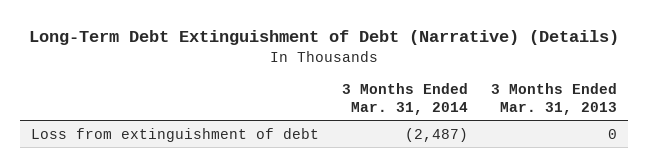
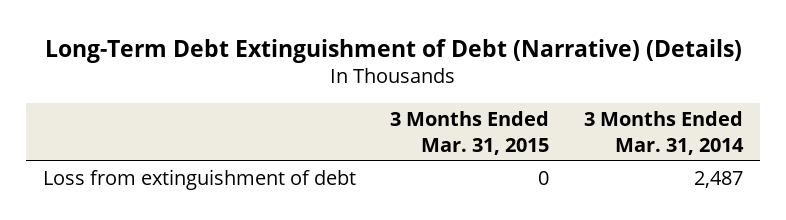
[490,83,617,116] 3 Months Ended Mar. 31, 2013 -> none
none -> [390,111,550,155] 3 Months Ended Mar. 31, 2015
[404,127,468,142] (2,487) -> [693,170,743,188] 2,487

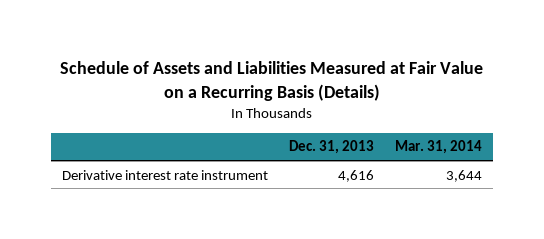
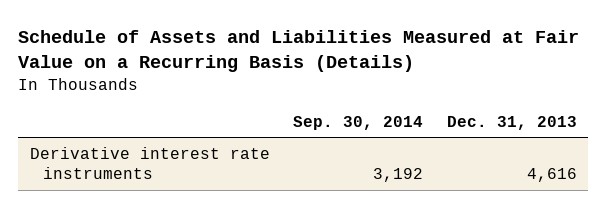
[395,140,483,155] Mar. 31, 2014 -> none
none -> [293,115,424,130] Sep. 30, 2014
[61,169,268,180] Derivative interest rate instrument -> [29,146,270,180] Derivative interest rate instruments

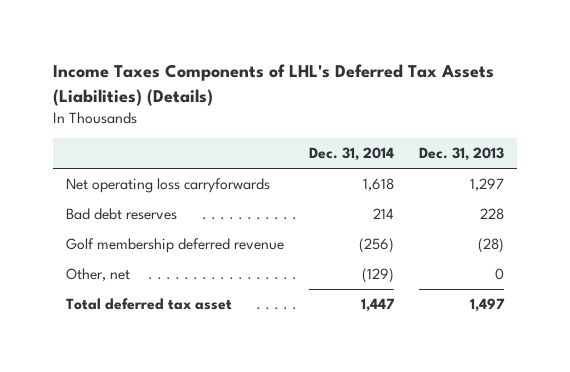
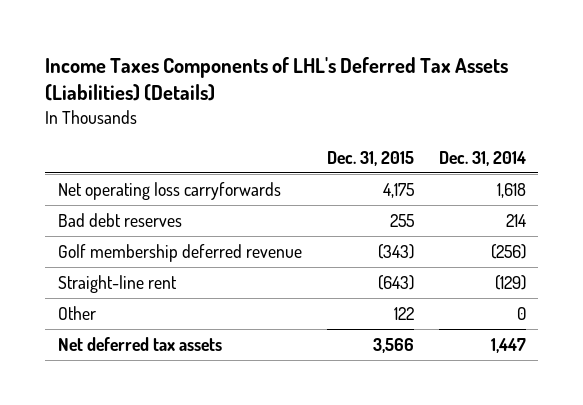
[419,147,505,162] Dec. 31, 2013 -> none
none -> [326,150,414,166] Dec. 31, 2015
[65,268,130,282] Other, net -> [57,274,177,293] Straight-line rent
none -> [57,305,96,320] Other
[65,298,232,311] Total deferred tax asset -> [57,336,222,351] Net deferred tax assets

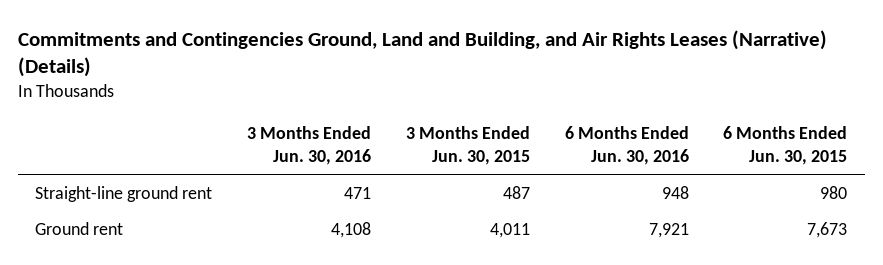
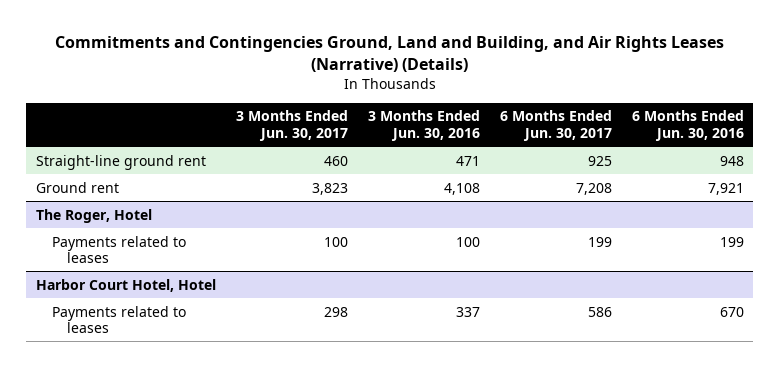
[405,126,530,165] 3 Months Ended Jun. 30, 2015 -> none
[723,126,848,165] 6 Months Ended Jun. 30, 2015 -> none
none -> [236,110,349,141] 3 Months Ended Jun. 30, 2017
none -> [499,110,612,141] 6 Months Ended Jun. 30, 2017
none -> [36,208,153,223] The Roger, Hotel
none -> [51,235,186,263] Payments related to leases
none -> [36,278,217,292] Harbor Court Hotel, Hotel
none -> [51,305,186,333] Payments related to leases

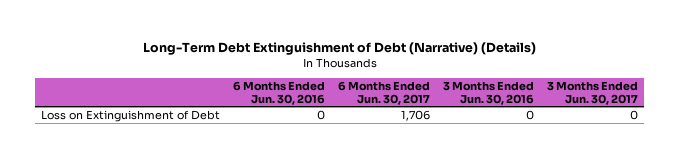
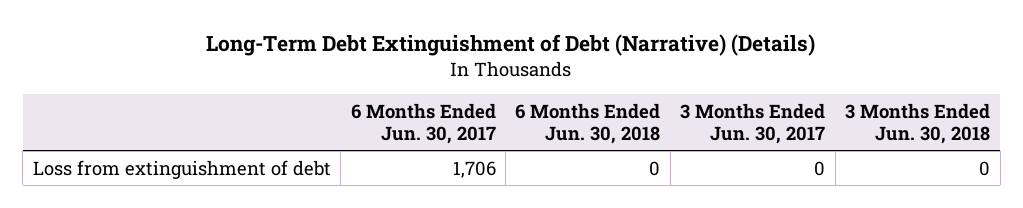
[233,80,326,105] 6 Months Ended Jun. 30, 2016 -> none
[443,80,535,105] 3 Months Ended Jun. 30, 2016 -> none
none -> [515,102,661,144] 6 Months Ended Jun. 30, 2018
none -> [845,102,991,144] 3 Months Ended Jun. 30, 2018
[41,109,221,122] Loss on Extinguishment of Debt -> [32,159,331,179] Loss from extinguishment of debt

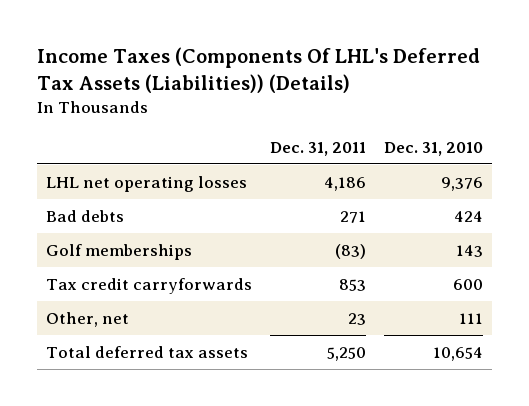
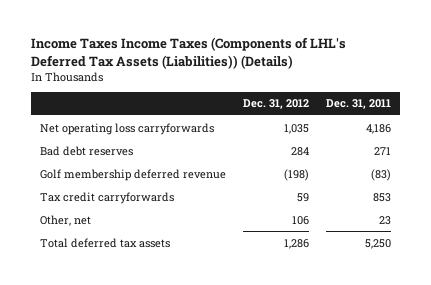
[36,47,480,94] Income Taxes (Components Of LHL's Deferred Tax Assets (Liabilities)) (Details) -> [30,37,346,69] Income Taxes Income Taxes (Components of LHL's Deferred Tax Assets (Liabilities)) (Details)
[384,142,484,157] Dec. 31, 2010 -> none
none -> [243,99,310,110] Dec. 31, 2012
[45,175,247,192] LHL net operating losses -> [39,122,214,135] Net operating loss carryforwards
[45,209,124,222] Bad debts -> [39,145,133,156] Bad debt reserves
[45,243,192,260] Golf memberships -> [39,168,226,181] Golf membership deferred revenue

